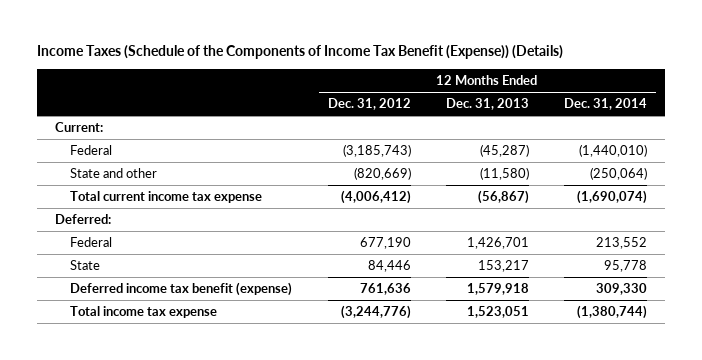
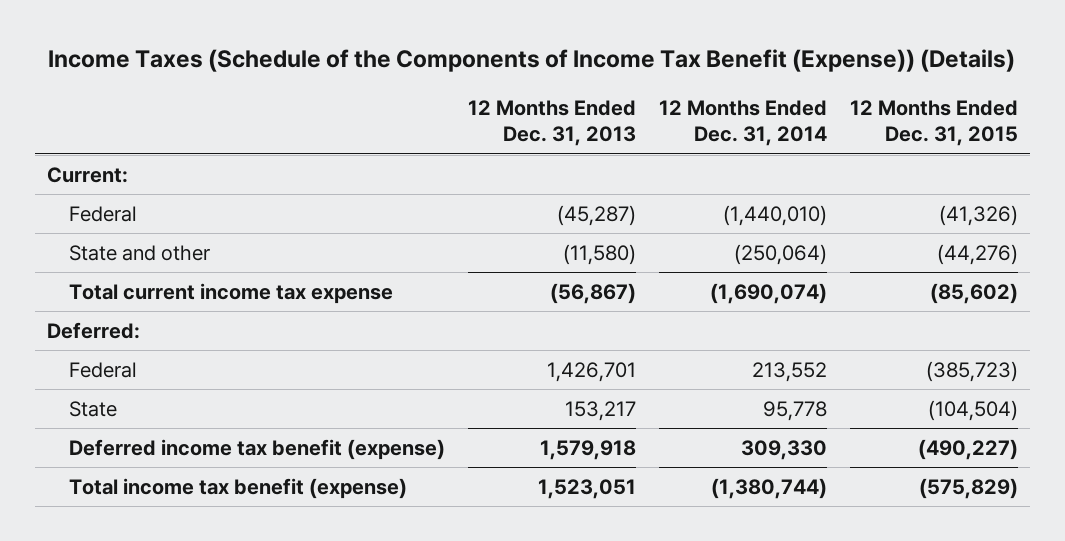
[327,98,411,111] Dec. 31, 2012 -> none
none -> [850,99,1019,147] 12 Months Ended Dec. 31, 2015
[70,306,218,319] Total income tax expense -> [69,478,408,500] Total income tax benefit (expense)

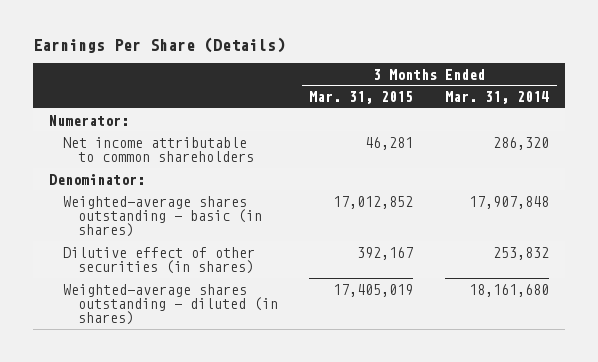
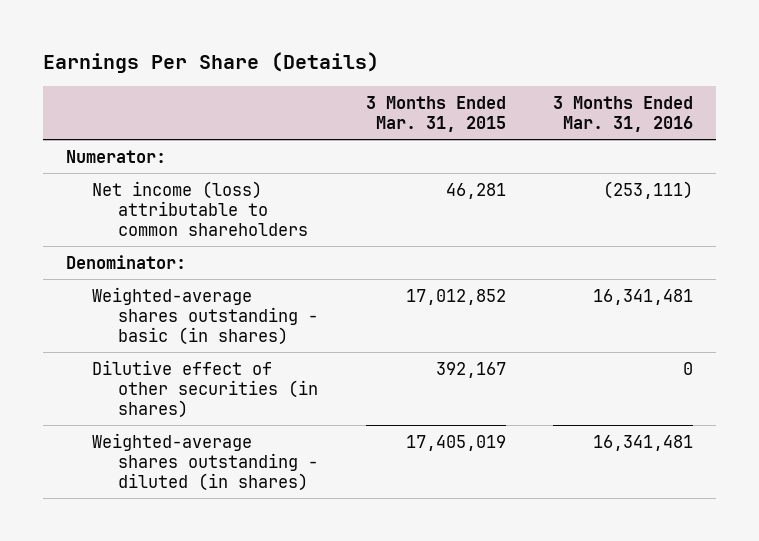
[445,90,550,104] Mar. 31, 2014 -> none
none -> [552,96,693,133] 3 Months Ended Mar. 31, 2016
[63,136,254,162] Net income attributable to common shareholders -> [92,180,309,236] Net income (loss) attributable to common shareholders

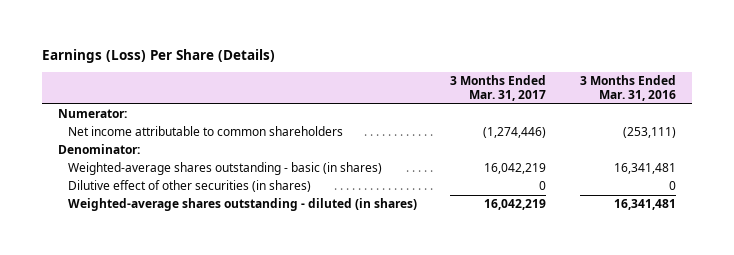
[42,52,379,74] Earnings Per Share (Details) -> [41,49,275,64] Earnings (Loss) Per Share (Details)
[365,96,506,133] 3 Months Ended Mar. 31, 2015 -> none
none -> [450,75,547,102] 3 Months Ended Mar. 31, 2017
[92,180,309,236] Net income (loss) attributable to common shareholders -> [67,126,343,137] Net income attributable to common shareholders

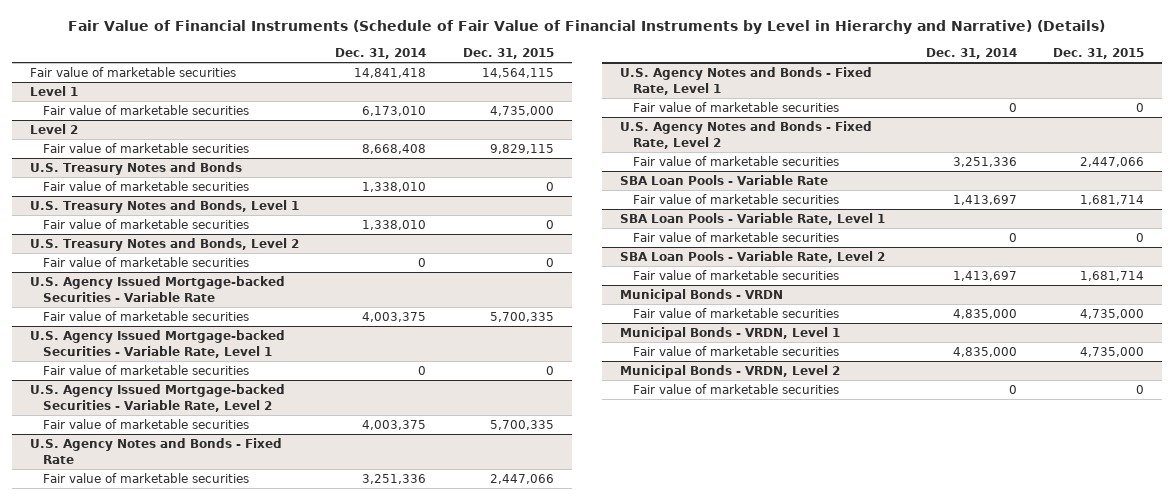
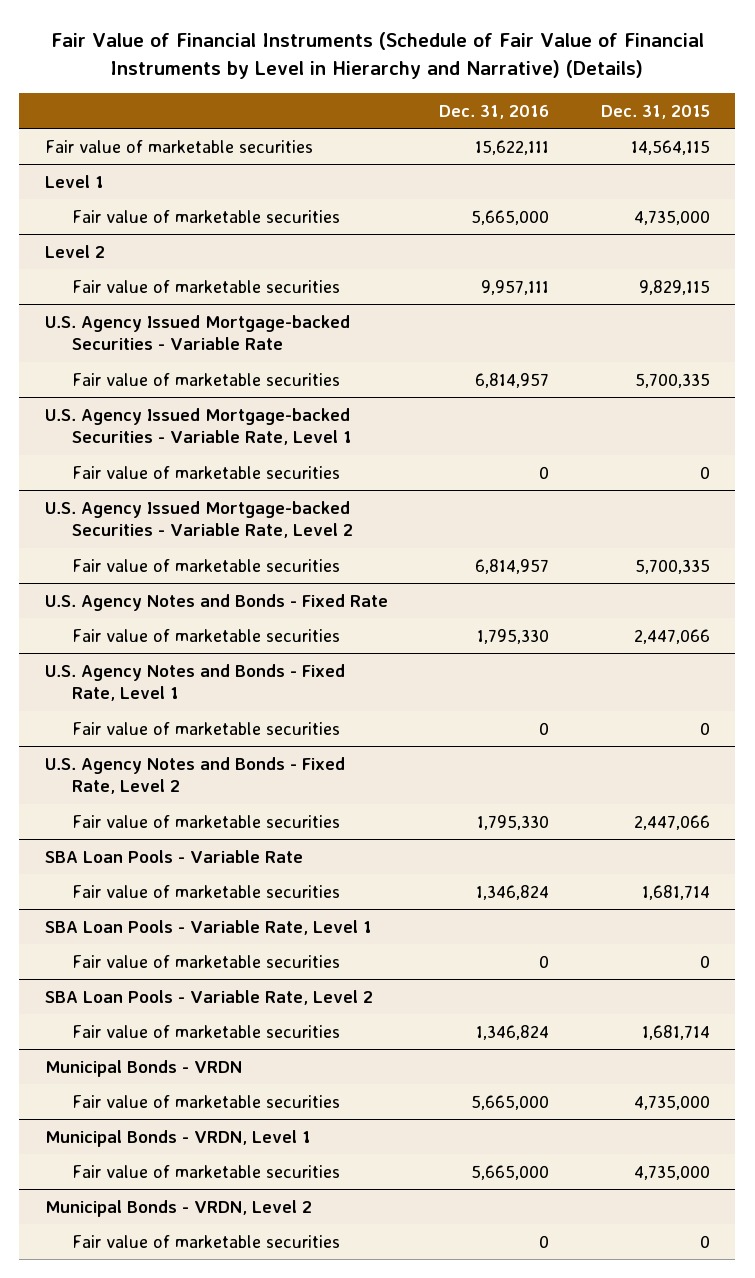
[335,47,427,59] Dec. 31, 2014 -> none
none -> [439,104,550,119] Dec. 31, 2016
[30,162,243,176] U.S. Treasury Notes and Bonds -> none
[43,181,250,192] Fair value of marketable securities -> none
[30,200,300,214] U.S. Treasury Notes and Bonds, Level 1 -> none
[43,219,250,230] Fair value of marketable securities -> none
[30,238,300,252] U.S. Treasury Notes and Bonds, Level 2 -> none
[43,257,250,268] Fair value of marketable securities -> none

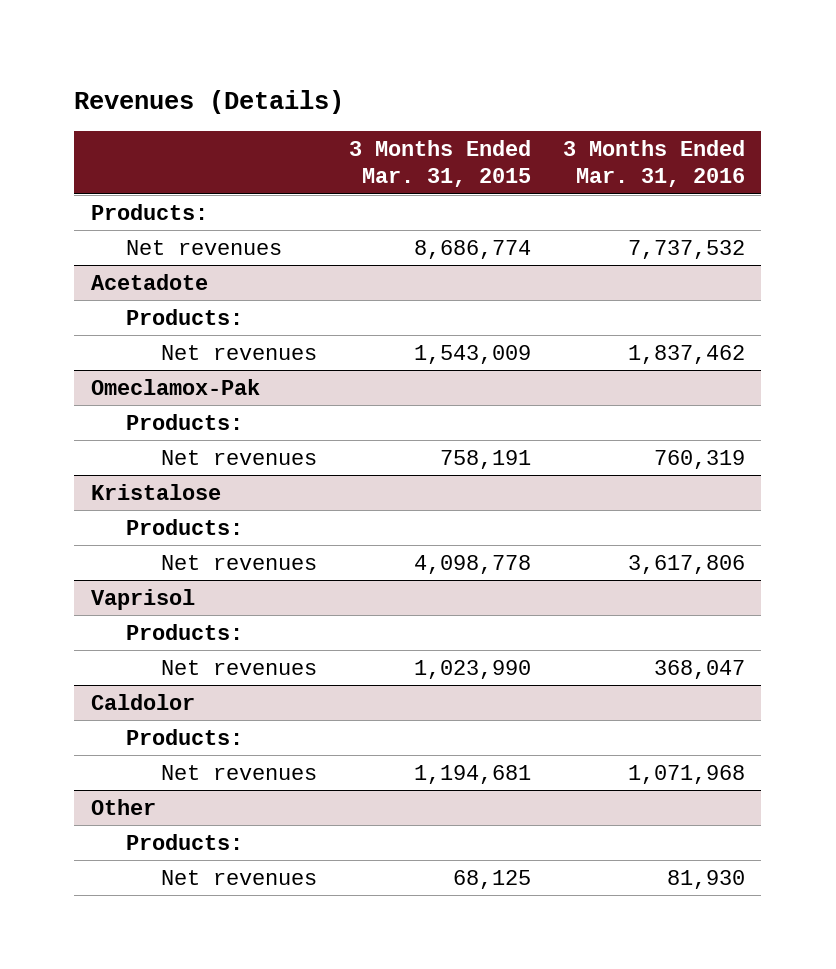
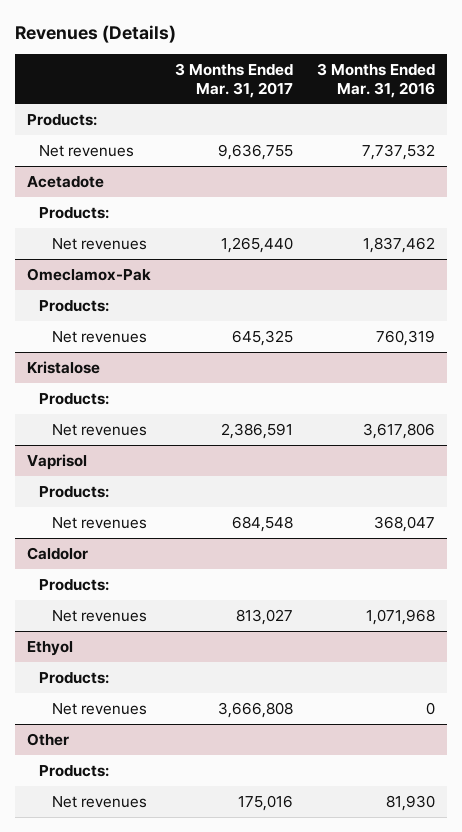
[348,140,531,188] 3 Months Ended Mar. 31, 2015 -> none
none -> [174,63,293,98] 3 Months Ended Mar. 31, 2017
none -> [26,640,73,656] Ethyol
none -> [39,671,110,684] Products:
none -> [51,702,147,715] Net revenues

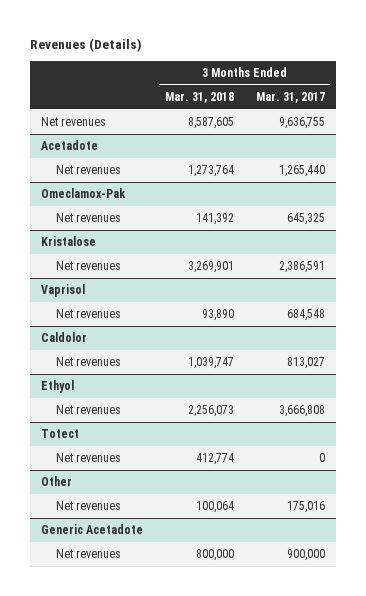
[316,63,435,98] 3 Months Ended Mar. 31, 2016 -> none
none -> [164,92,234,104] Mar. 31, 2018
[26,113,97,126] Products: -> none
[39,206,110,219] Products: -> none
[39,299,110,312] Products: -> none
[39,392,110,405] Products: -> none
[39,485,110,498] Products: -> none
[39,578,110,591] Products: -> none
[39,671,110,684] Products: -> none
none -> [41,429,80,439] Totect
none -> [55,453,121,463] Net revenues
[39,764,110,777] Products: -> none
none -> [41,524,144,535] Generic Acetadote
none -> [55,549,121,559] Net revenues

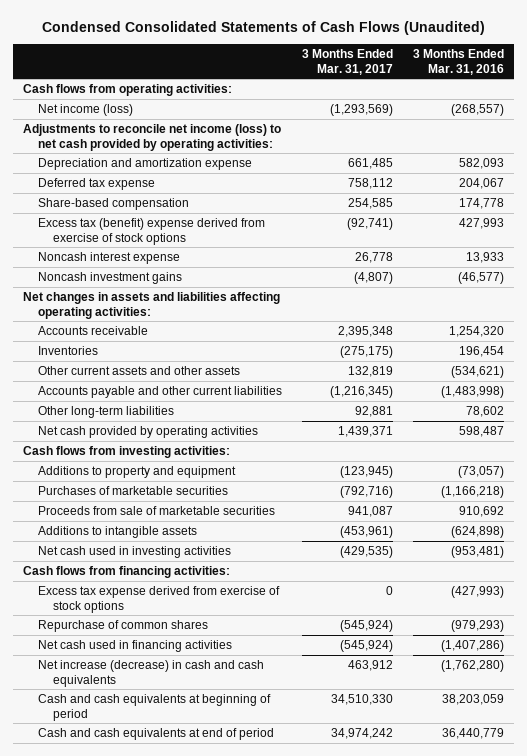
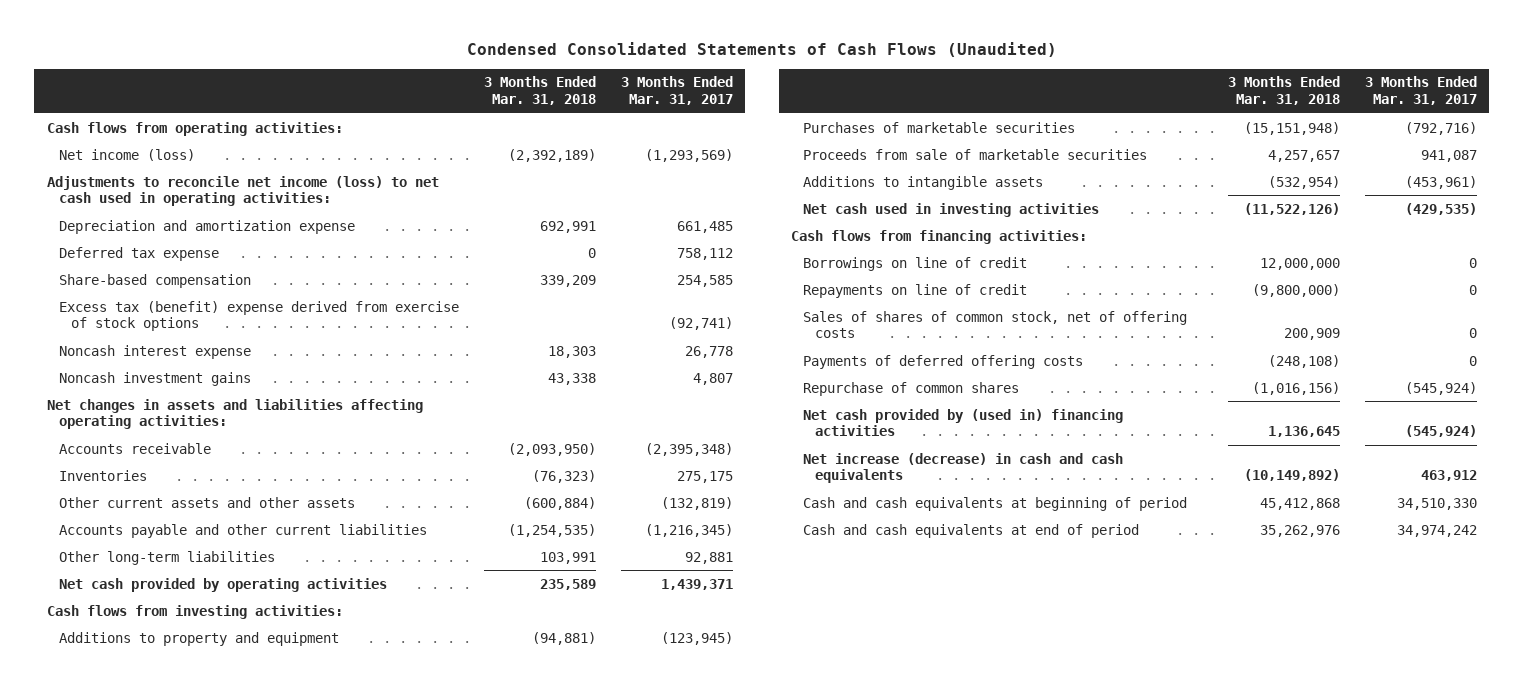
[413,48,505,75] 3 Months Ended Mar. 31, 2016 -> none
none -> [483,76,596,106] 3 Months Ended Mar. 31, 2018
[23,124,282,151] Adjustments to reconcile net income (loss) to net cash provided by operating activities: -> [46,175,439,207] Adjustments to reconcile net income (loss) to net cash used in operating activities:
[354,272,394,285] (4,807) -> [692,372,733,385] 4,807
[338,326,394,338] 2,395,348 -> [644,442,733,456] (2,395,348)
[340,346,394,359] (275,175) -> [676,470,733,483] 275,175
[348,366,394,378] 132,819 -> [660,496,733,510] (132,819)
[38,586,281,613] Excess tax expense derived from exercise of stock options -> none
none -> [803,256,1028,271] Borrowings on line of credit
none -> [803,283,1028,298] Repayments on line of credit
none -> [803,310,1188,339] Sales of shares of common stock, net of offering costs
none -> [803,354,1084,369] Payments of deferred offering costs
[38,640,233,653] Net cash used in financing activities -> [803,408,1124,437] Net cash provided by (used in) financing activities

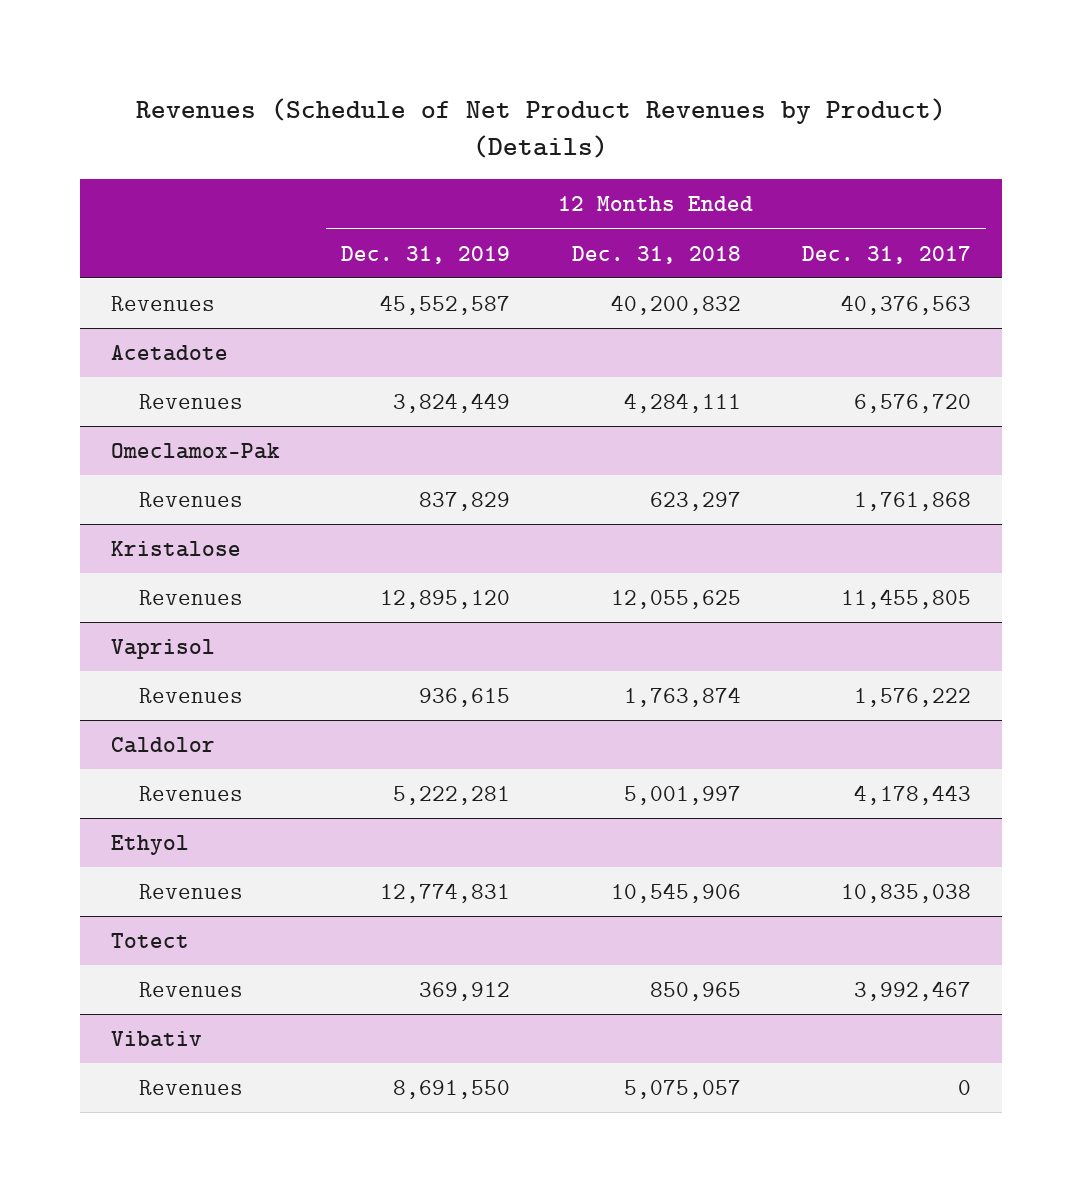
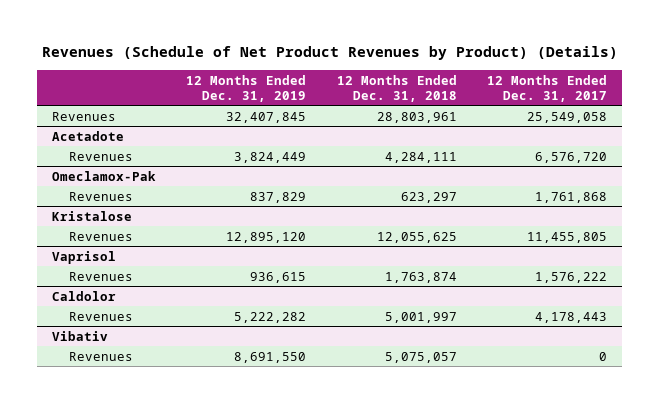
[380,294,511,315] 45,552,587 -> [226,111,307,123] 32,407,845
[610,294,741,315] 40,200,832 -> [376,111,457,123] 28,803,961
[840,294,971,315] 40,376,563 -> [526,111,607,123] 25,549,058
[110,834,189,855] Ethyol -> none
[138,883,243,899] Revenues -> none
[110,932,189,948] Totect -> none
[138,981,243,997] Revenues -> none
[393,785,511,805] 5,222,281 -> [234,311,307,323] 5,222,282

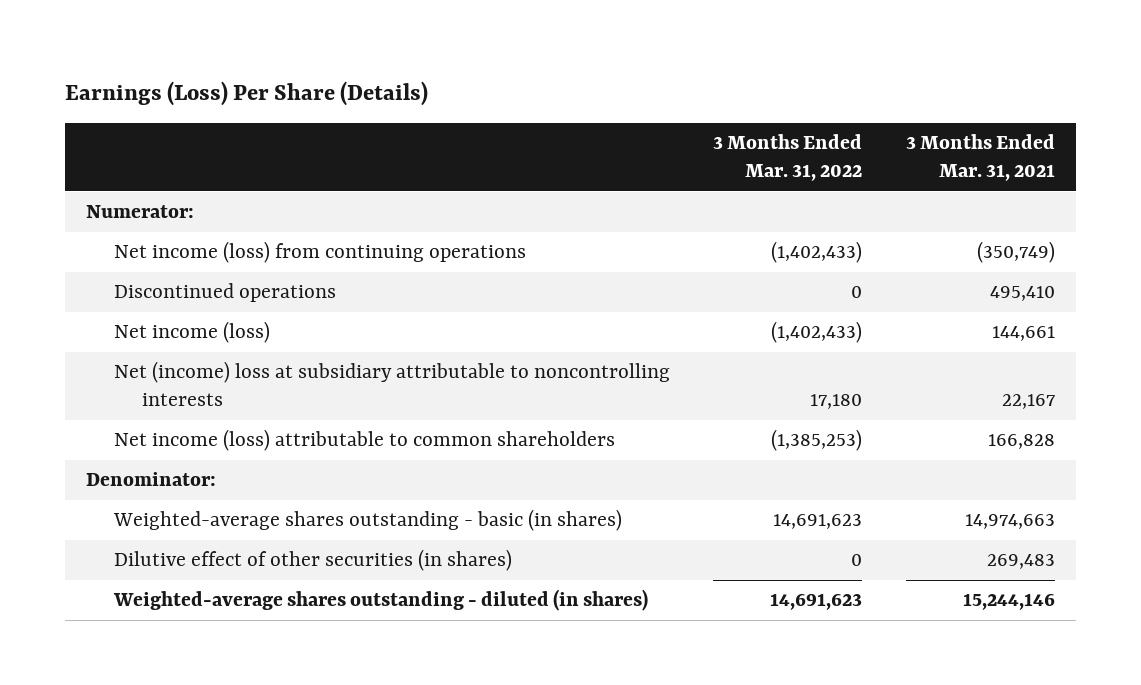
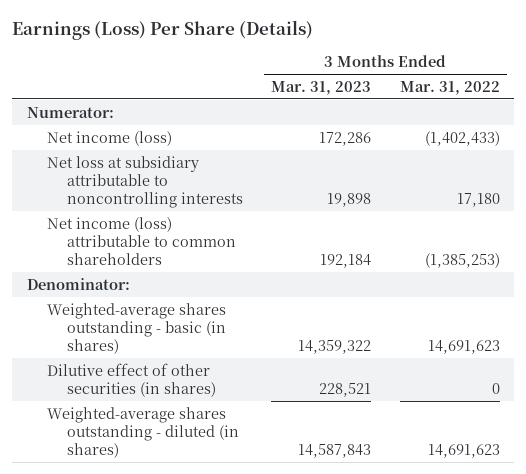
[905,134,1055,182] 3 Months Ended Mar. 31, 2021 -> none
none -> [271,81,372,96] Mar. 31, 2023
[114,241,527,264] Net income (loss) from continuing operations -> none
[114,283,337,303] Discontinued operations -> none
[114,361,671,407] Net (income) loss at subsidiary attributable to noncontrolling interests -> [46,155,243,208] Net loss at subsidiary attributable to noncontrolling interests

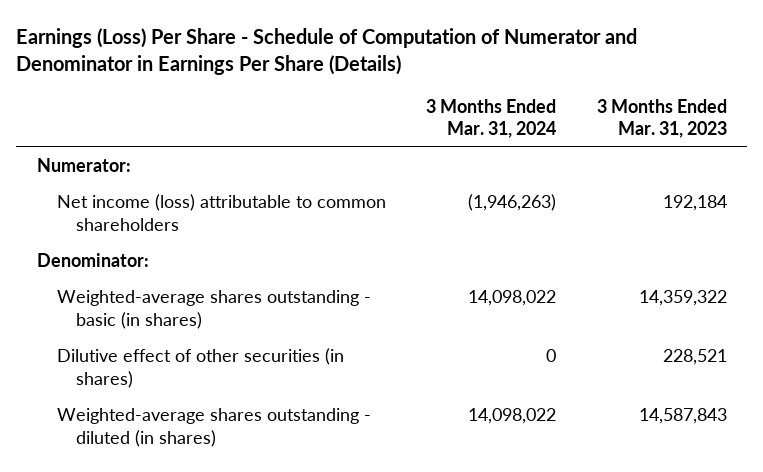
[12,20,314,41] Earnings (Loss) Per Share (Details) -> [16,27,638,75] Earnings (Loss) Per Share - Schedule of Computation of Numerator and Denominator in Earnings Per Share (Details)
[399,81,500,96] Mar. 31, 2022 -> none
none -> [426,98,557,139] 3 Months Ended Mar. 31, 2024
[46,130,172,146] Net income (loss) -> none
[46,155,243,208] Net loss at subsidiary attributable to noncontrolling interests -> none

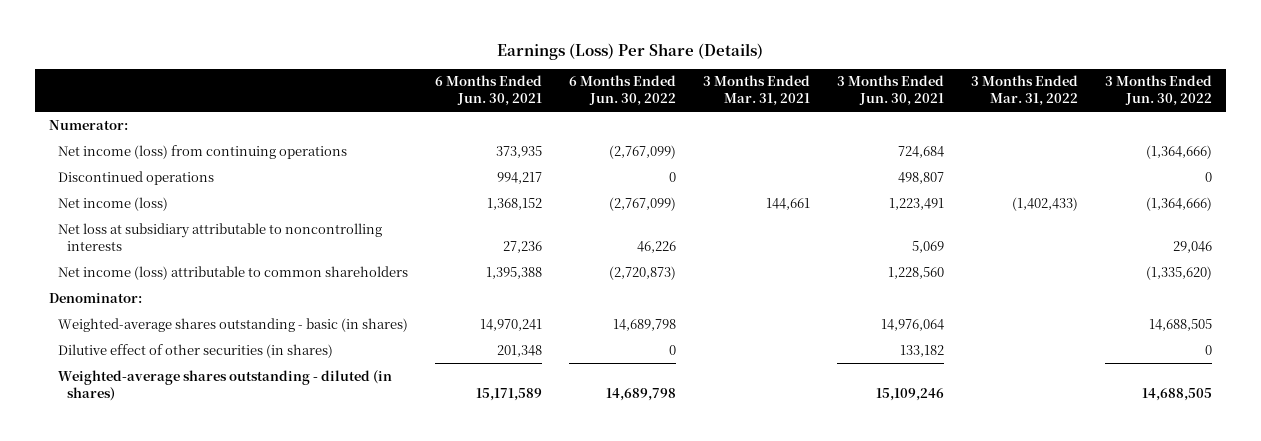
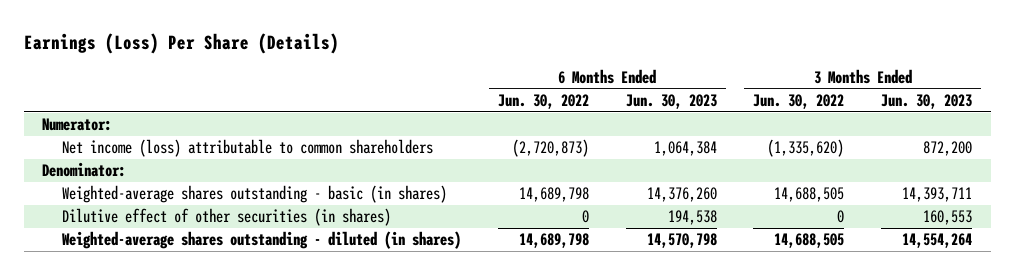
[435,75,543,107] 6 Months Ended Jun. 30, 2021 -> none
[703,75,811,107] 3 Months Ended Mar. 31, 2021 -> none
[837,75,945,107] 3 Months Ended Jun. 30, 2021 -> none
[971,75,1079,107] 3 Months Ended Mar. 31, 2022 -> none
none -> [625,94,717,110] Jun. 30, 2023
none -> [881,94,973,110] Jun. 30, 2023
[58,144,348,159] Net income (loss) from continuing operations -> none
[58,170,215,185] Discontinued operations -> none
[58,196,169,211] Net income (loss) -> none
[58,222,383,251] Net loss at subsidiary attributable to noncontrolling interests -> none

